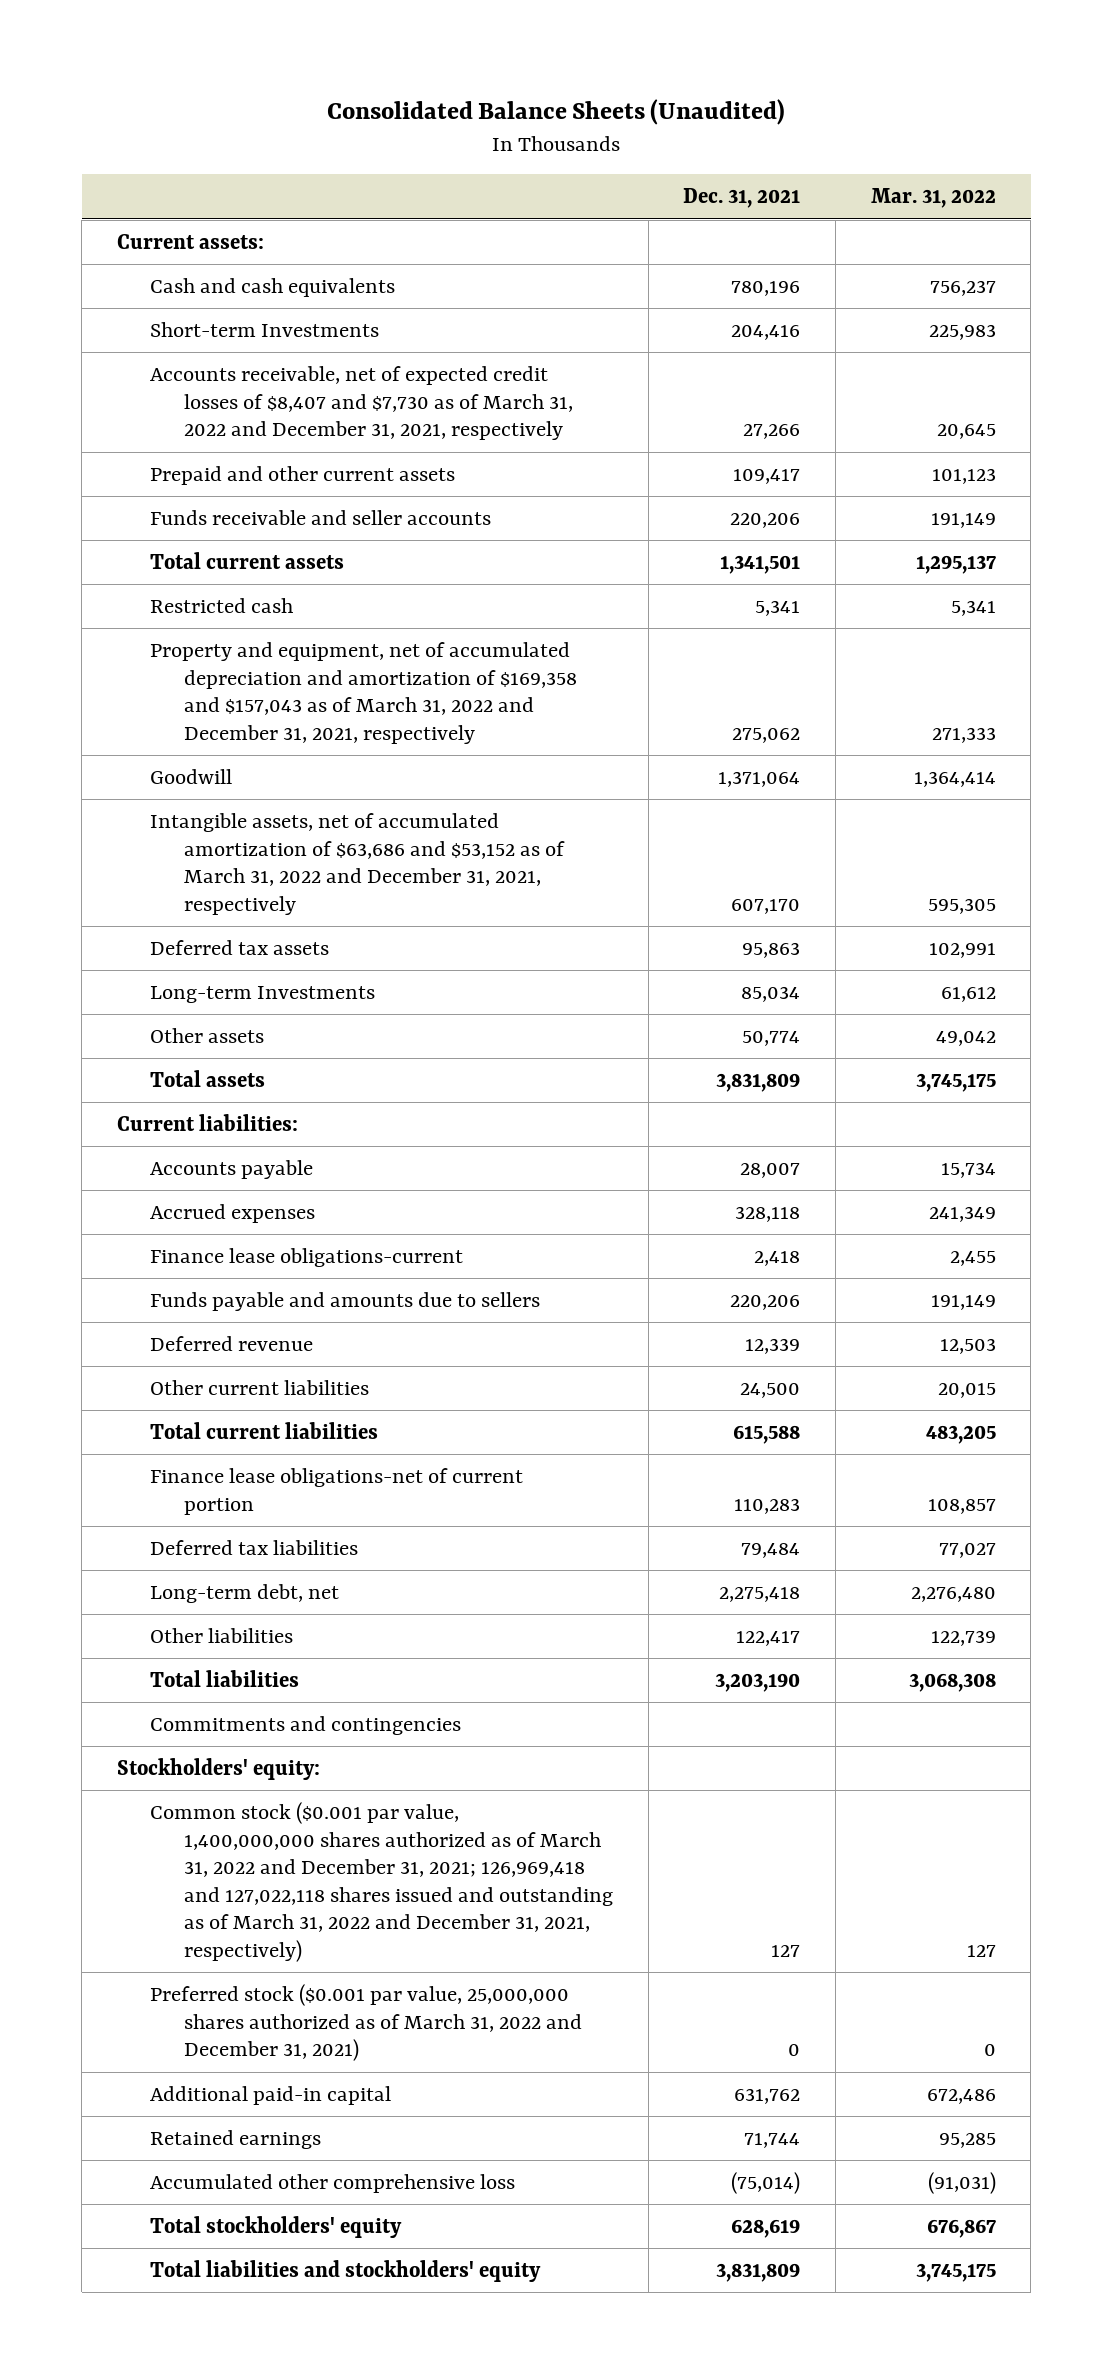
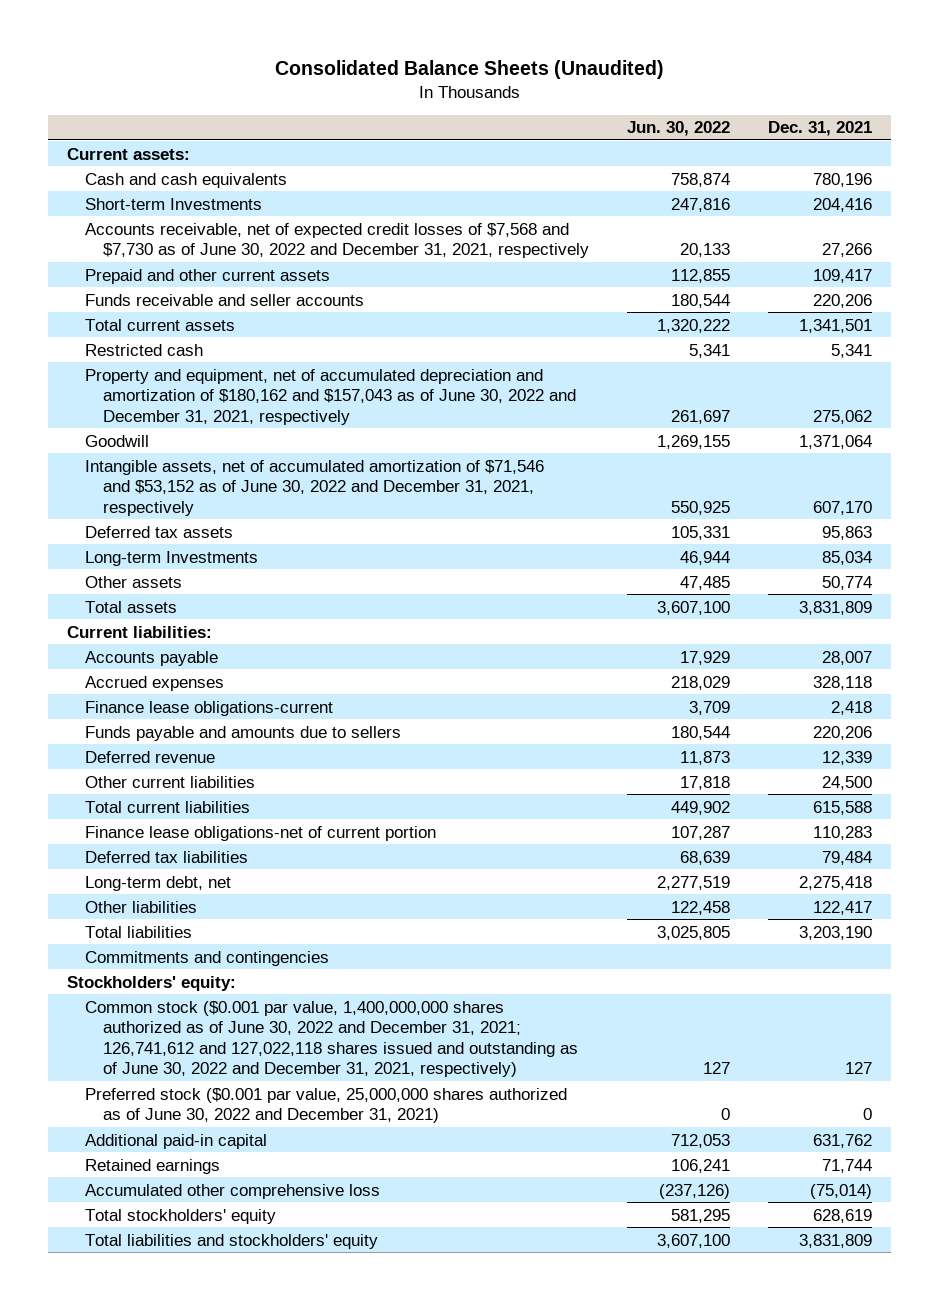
[870,188,996,209] Mar. 31, 2022 -> none
none -> [627,121,731,137] Jun. 30, 2022
[150,365,573,441] Accounts receivable, net of expected credit losses of $8,407 and $7,730 as of March 31, 2022 and December 31, 2021, respectively -> [85,222,590,259] Accounts receivable, net of expected credit losses of $7,568 and $7,730 as of June 30, 2022 and December 31, 2021, respectively
[150,641,577,744] Property and equipment, net of accumulated depreciation and amortization of $169,358 and $157,043 as of March 31, 2022 and December 31, 2021, respectively -> [85,368,577,425] Property and equipment, net of accumulated depreciation and amortization of $180,162 and $157,043 as of June 30, 2022 and December 31, 2021, respectively
[150,812,565,915] Intangible assets, net of accumulated amortization of $63,686 and $53,152 as of March 31, 2022 and December 31, 2021, respectively -> [85,459,545,516] Intangible assets, net of accumulated amortization of $71,546 and $53,152 as of June 30, 2022 and December 31, 2021, respectively
[150,1801,613,1962] Common stock ($0.001 par value, 1,400,000,000 shares authorized as of March 31, 2022 and December 31, 2021; 126,969,418 and 127,022,118 shares issued and outstanding as of March 31, 2022 and December 31, 2021, respectively) -> [85,1000,579,1078] Common stock ($0.001 par value, 1,400,000,000 shares authorized as of June 30, 2022 and December 31, 2021; 126,741,612 and 127,022,118 shares issued and outstanding as of June 30, 2022 and December 31, 2021, respectively)
[150,1983,582,2062] Preferred stock ($0.001 par value, 25,000,000 shares authorized as of March 31, 2022 and December 31, 2021) -> [85,1087,568,1124] Preferred stock ($0.001 par value, 25,000,000 shares authorized as of June 30, 2022 and December 31, 2021)

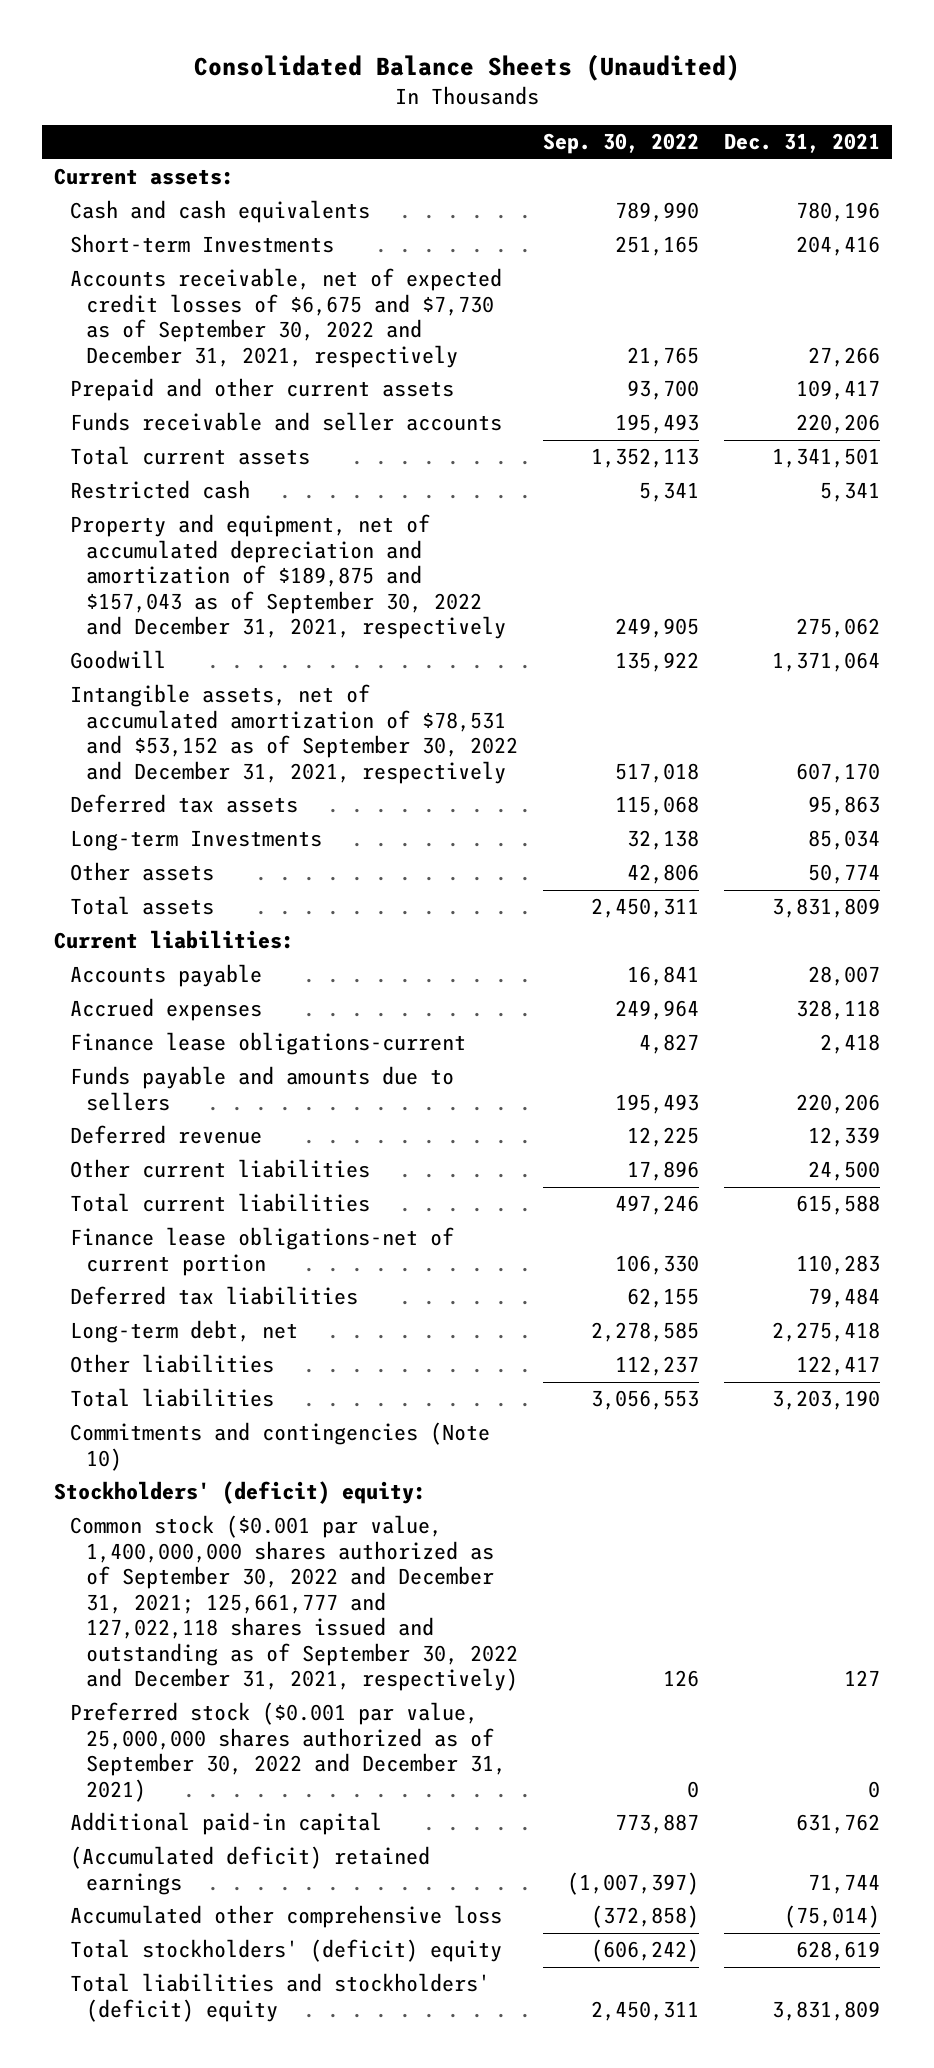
[627,121,731,137] Jun. 30, 2022 -> none
none -> [543,133,700,155] Sep. 30, 2022
[85,222,590,259] Accounts receivable, net of expected credit losses of $7,568 and $7,730 as of June 30, 2022 and December 31, 2021, respectively -> [70,268,503,368] Accounts receivable, net of expected credit losses of $6,675 and $7,730 as of September 30, 2022 and December 31, 2021, respectively
[85,368,577,425] Property and equipment, net of accumulated depreciation and amortization of $180,162 and $157,043 as of June 30, 2022 and December 31, 2021, respectively -> [70,514,507,640] Property and equipment, net of accumulated depreciation and amortization of $189,875 and $157,043 as of September 30, 2022 and December 31, 2021, respectively
[85,459,545,516] Intangible assets, net of accumulated amortization of $71,546 and $53,152 as of June 30, 2022 and December 31, 2021, respectively -> [70,684,519,784] Intangible assets, net of accumulated amortization of $78,531 and $53,152 as of September 30, 2022 and December 31, 2021, respectively
[85,950,330,966] Commitments and contingencies -> [70,1422,491,1471] Commitments and contingencies (Note 10)
[67,975,237,991] Stockholders' equity: -> [54,1481,427,1505] Stockholders' (deficit) equity:
[85,1000,579,1078] Common stock ($0.001 par value, 1,400,000,000 shares authorized as of June 30, 2022 and December 31, 2021; 126,741,612 and 127,022,118 shares issued and outstanding as of June 30, 2022 and December 31, 2021, respectively) -> [70,1515,519,1692] Common stock ($0.001 par value, 1,400,000,000 shares authorized as of September 30, 2022 and December 31, 2021; 125,661,777 and 127,022,118 shares issued and outstanding as of September 30, 2022 and December 31, 2021, respectively)
[85,1087,568,1124] Preferred stock ($0.001 par value, 25,000,000 shares authorized as of June 30, 2022 and December 31, 2021) -> [70,1702,507,1802] Preferred stock ($0.001 par value, 25,000,000 shares authorized as of September 30, 2022 and December 31, 2021)
[85,1158,221,1174] Retained earnings -> [70,1846,431,1895] (Accumulated deficit) retained earnings
[85,1208,277,1224] Total stockholders' equity -> [70,1939,503,1963] Total stockholders' (deficit) equity
[85,1233,379,1249] Total liabilities and stockholders' equity -> [70,1973,491,2022] Total liabilities and stockholders' (deficit) equity

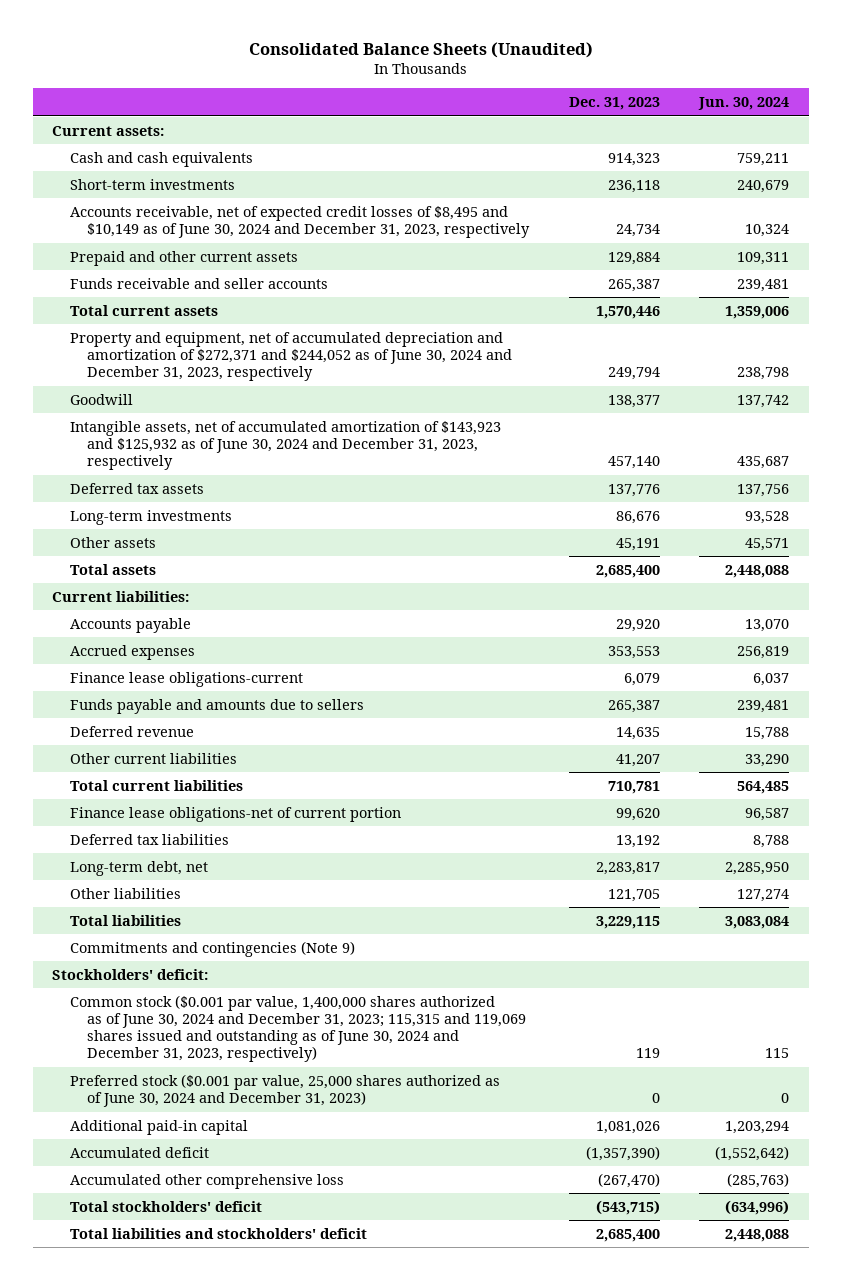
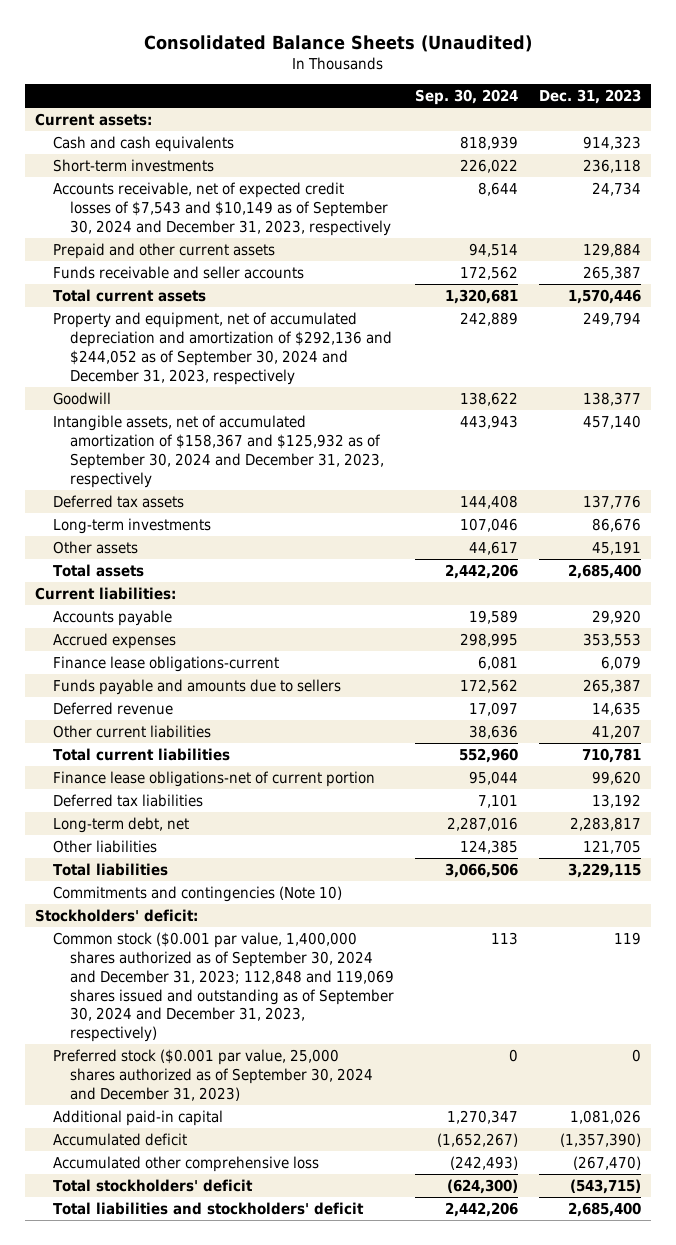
[698,97,790,111] Jun. 30, 2024 -> none
none -> [414,89,518,106] Sep. 30, 2024
[69,205,531,239] Accounts receivable, net of expected credit losses of $8,495 and $10,149 as of June 30, 2024 and December 31, 2023, respectively -> [52,182,391,236] Accounts receivable, net of expected credit losses of $7,543 and $10,149 as of September 30, 2024 and December 31, 2023, respectively
[69,331,513,382] Property and equipment, net of accumulated depreciation and amortization of $272,371 and $244,052 as of June 30, 2024 and December 31, 2023, respectively -> [52,312,392,385] Property and equipment, net of accumulated depreciation and amortization of $292,136 and $244,052 as of September 30, 2024 and December 31, 2023, respectively
[69,420,501,471] Intangible assets, net of accumulated amortization of $143,923 and $125,932 as of June 30, 2024 and December 31, 2023, respectively -> [52,415,384,488] Intangible assets, net of accumulated amortization of $158,367 and $125,932 as of September 30, 2024 and December 31, 2023, respectively
[69,940,355,957] Commitments and contingencies (Note 9) -> [52,886,342,903] Commitments and contingencies (Note 10)
[69,994,527,1063] Common stock ($0.001 par value, 1,400,000 shares authorized as of June 30, 2024 and December 31, 2023; 115,315 and 119,069 shares issued and outstanding as of June 30, 2024 and December 31, 2023, respectively) -> [52,932,394,1043] Common stock ($0.001 par value, 1,400,000 shares authorized as of September 30, 2024 and December 31, 2023; 112,848 and 119,069 shares issued and outstanding as of September 30, 2024 and December 31, 2023, respectively)
[69,1073,500,1108] Preferred stock ($0.001 par value, 25,000 shares authorized as of June 30, 2024 and December 31, 2023) -> [52,1049,373,1101] Preferred stock ($0.001 par value, 25,000 shares authorized as of September 30, 2024 and December 31, 2023)

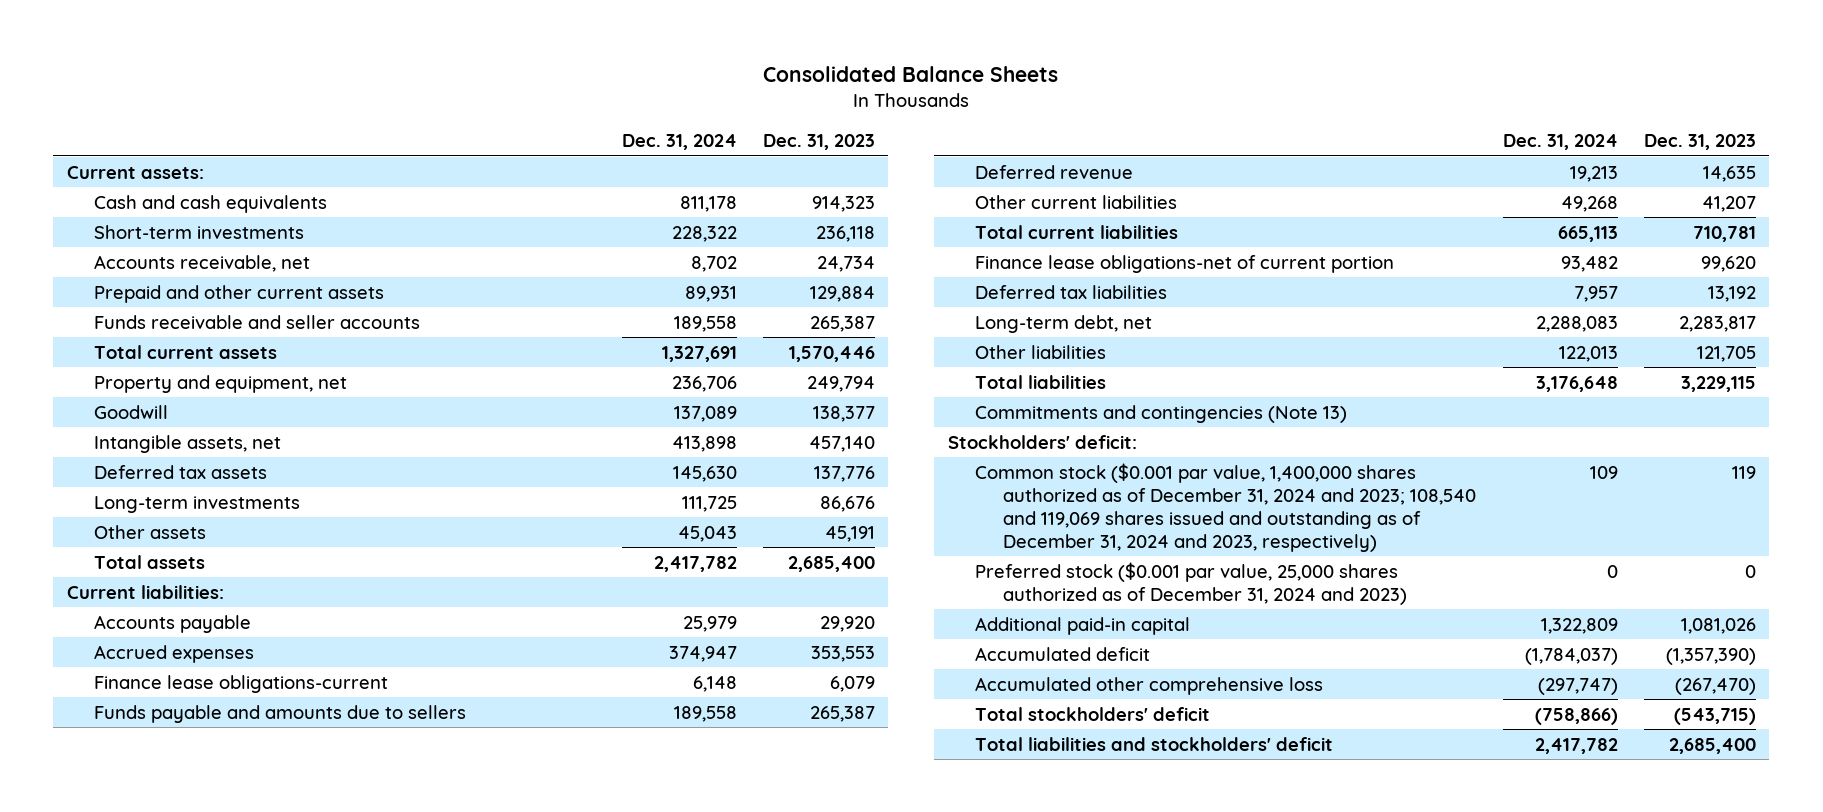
[144,34,533,52] Consolidated Balance Sheets (Unaudited) -> [763,65,1059,82] Consolidated Balance Sheets
[414,89,518,106] Sep. 30, 2024 -> none
none -> [621,134,737,151] Dec. 31, 2024
[52,182,391,236] Accounts receivable, net of expected credit losses of $7,543 and $10,149 as of September 30, 2024 and December 31, 2023, respectively -> [94,254,311,272] Accounts receivable, net
[52,312,392,385] Property and equipment, net of accumulated depreciation and amortization of $292,136 and $244,052 as of September 30, 2024 and December 31, 2023, respectively -> [94,374,348,393] Property and equipment, net
[52,415,384,488] Intangible assets, net of accumulated amortization of $158,367 and $125,932 as of September 30, 2024 and December 31, 2023, respectively -> [94,434,282,453] Intangible assets, net
[52,886,342,903] Commitments and contingencies (Note 10) -> [975,404,1348,423] Commitments and contingencies (Note 13)
[52,932,394,1043] Common stock ($0.001 par value, 1,400,000 shares authorized as of September 30, 2024 and December 31, 2023; 112,848 and 119,069 shares issued and outstanding as of September 30, 2024 and December 31, 2023, respectively) -> [975,462,1477,552] Common stock ($0.001 par value, 1,400,000 shares authorized as of December 31, 2024 and 2023; 108,540 and 119,069 shares issued and outstanding as of December 31, 2024 and 2023, respectively)
[52,1049,373,1101] Preferred stock ($0.001 par value, 25,000 shares authorized as of September 30, 2024 and December 31, 2023) -> [975,561,1408,605] Preferred stock ($0.001 par value, 25,000 shares authorized as of December 31, 2024 and 2023)

